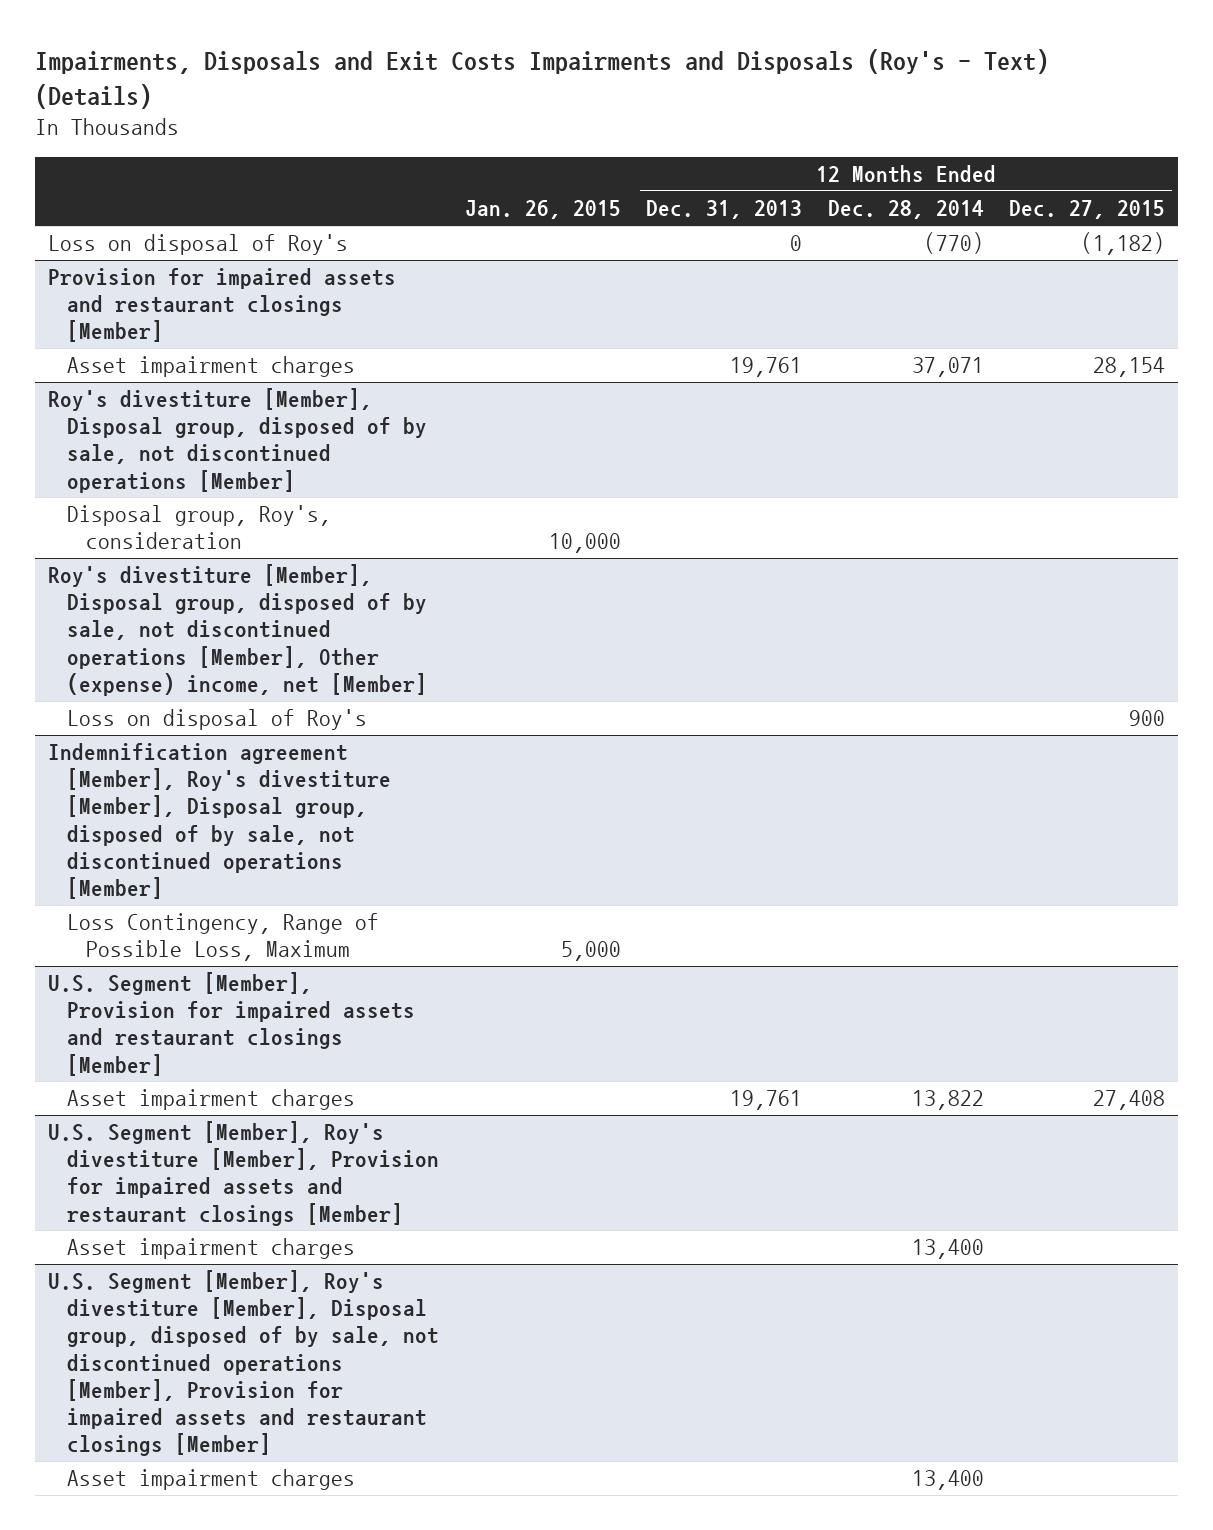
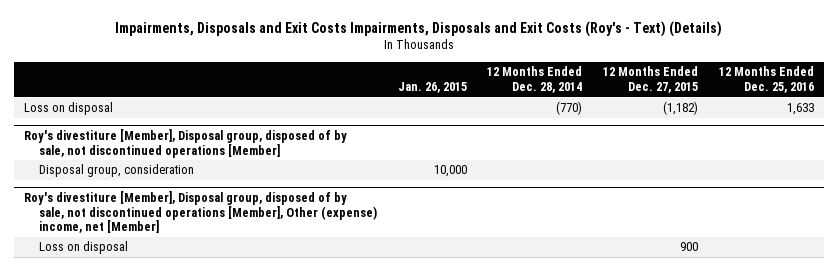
[34,49,1049,110] Impairments, Disposals and Exit Costs Impairments and Disposals (Roy's - Text) (Details) -> [114,20,722,37] Impairments, Disposals and Exit Costs Impairments, Disposals and Exit Costs (Roy's - Text) (Details)
[646,200,803,220] Dec. 31, 2013 -> none
none -> [718,66,814,93] 12 Months Ended Dec. 25, 2016
[47,268,396,343] Provision for impaired assets and restaurant closings [Member] -> none
[67,356,356,378] Asset impairment charges -> none
[47,234,348,256] Loss on disposal of Roy's -> [23,102,113,116] Loss on disposal
[67,505,332,550] Disposal group, Roy's, consideration -> [38,164,194,178] Disposal group, consideration
[47,743,392,899] Indemnification agreement [Member], Roy's divestiture [Member], Disposal group, disposed of by sale, not discontinued operations [Member] -> none
[67,913,380,962] Loss Contingency, Range of Possible Loss, Maximum -> none
[47,972,416,1076] U.S. Segment [Member], Provision for impaired assets and restaurant closings [Member] -> none
[67,1089,356,1111] Asset impairment charges -> none
[47,1121,440,1226] U.S. Segment [Member], Roy's divestiture [Member], Provision for impaired assets and restaurant closings [Member] -> none
[67,1238,356,1260] Asset impairment charges -> none
[47,1270,440,1456] U.S. Segment [Member], Roy's divestiture [Member], Disposal group, disposed of by sale, not discontinued operations [Member], Provision for impaired assets and restaurant closings [Member] -> none
[67,1469,356,1491] Asset impairment charges -> none
[67,709,368,731] Loss on disposal of Roy's -> [38,241,128,255] Loss on disposal

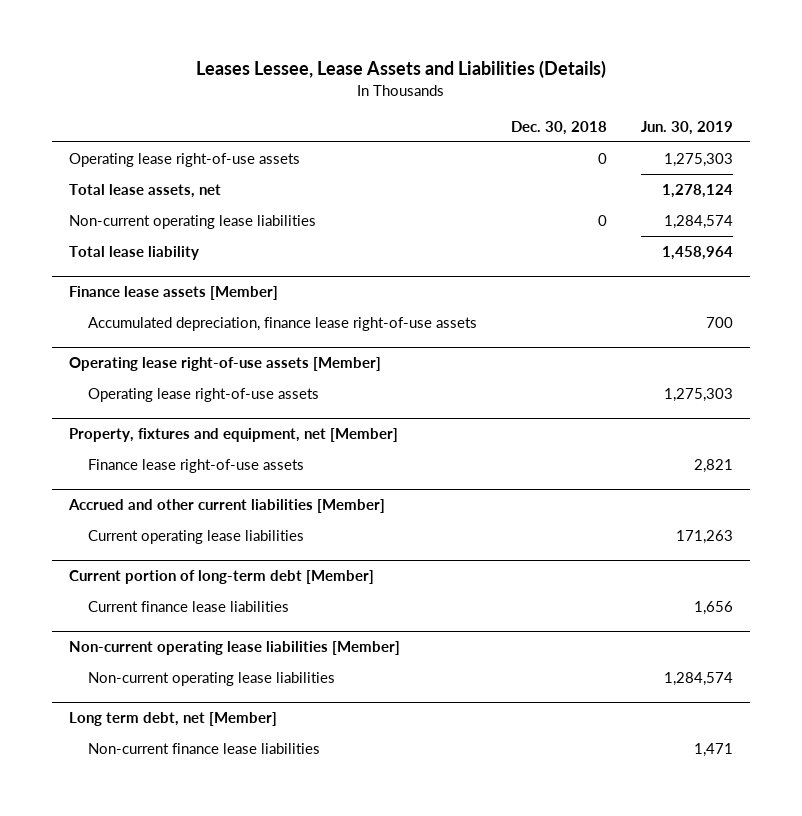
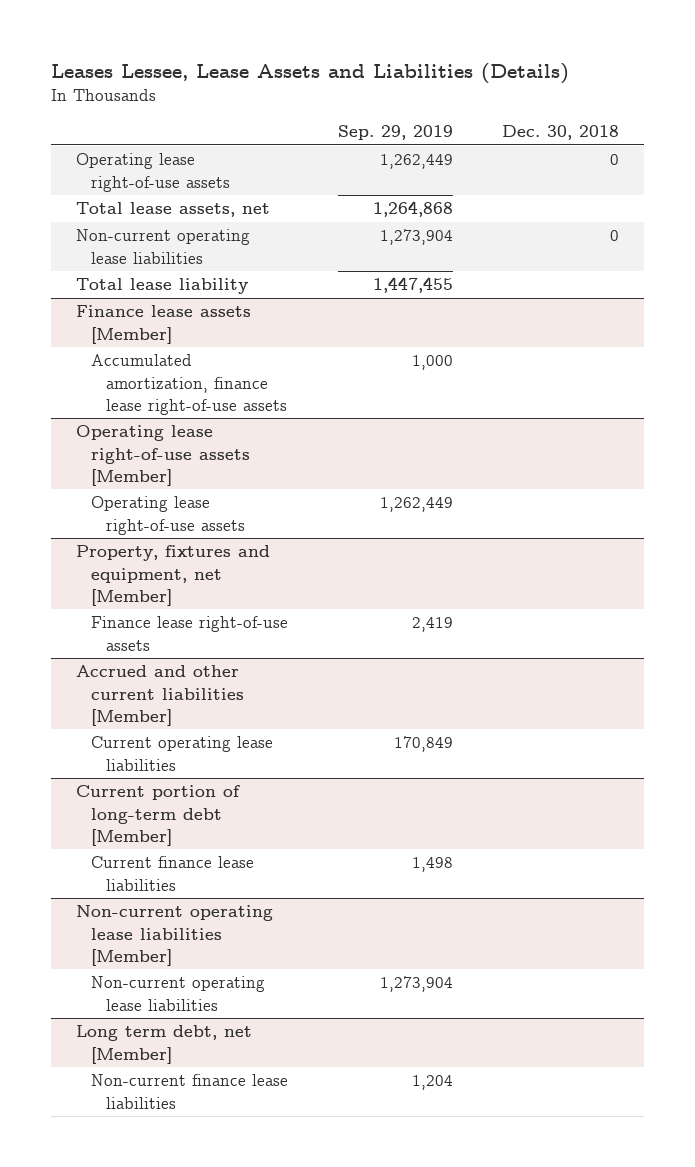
[641,121,734,136] Jun. 30, 2019 -> none
none -> [337,125,453,141] Sep. 29, 2019
[88,316,478,331] Accumulated depreciation, finance lease right-of-use assets -> [91,354,288,415] Accumulated amortization, finance lease right-of-use assets

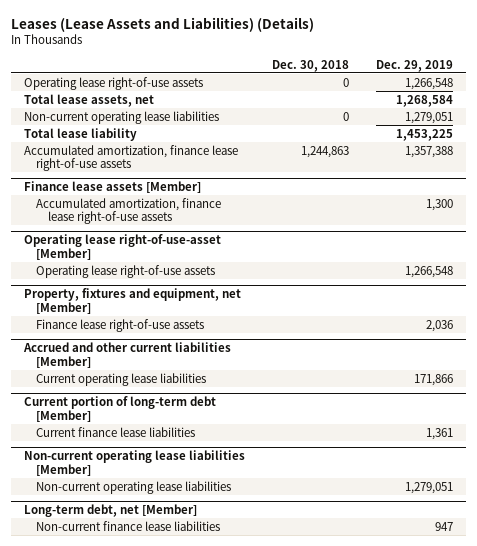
[51,62,570,84] Leases Lessee, Lease Assets and Liabilities (Details) -> [10,16,314,32] Leases (Lease Assets and Liabilities) (Details)
[337,125,453,141] Sep. 29, 2019 -> none
none -> [375,59,453,72] Dec. 29, 2019
none -> [24,144,239,172] Accumulated amortization, finance lease right-of-use assets
[75,425,251,486] Operating lease right-of-use assets [Member] -> [24,234,222,260] Operating lease right-of-use-asset [Member]
[75,1025,252,1064] Long term debt, net [Member] -> [24,504,198,518] Long-term debt, net [Member]

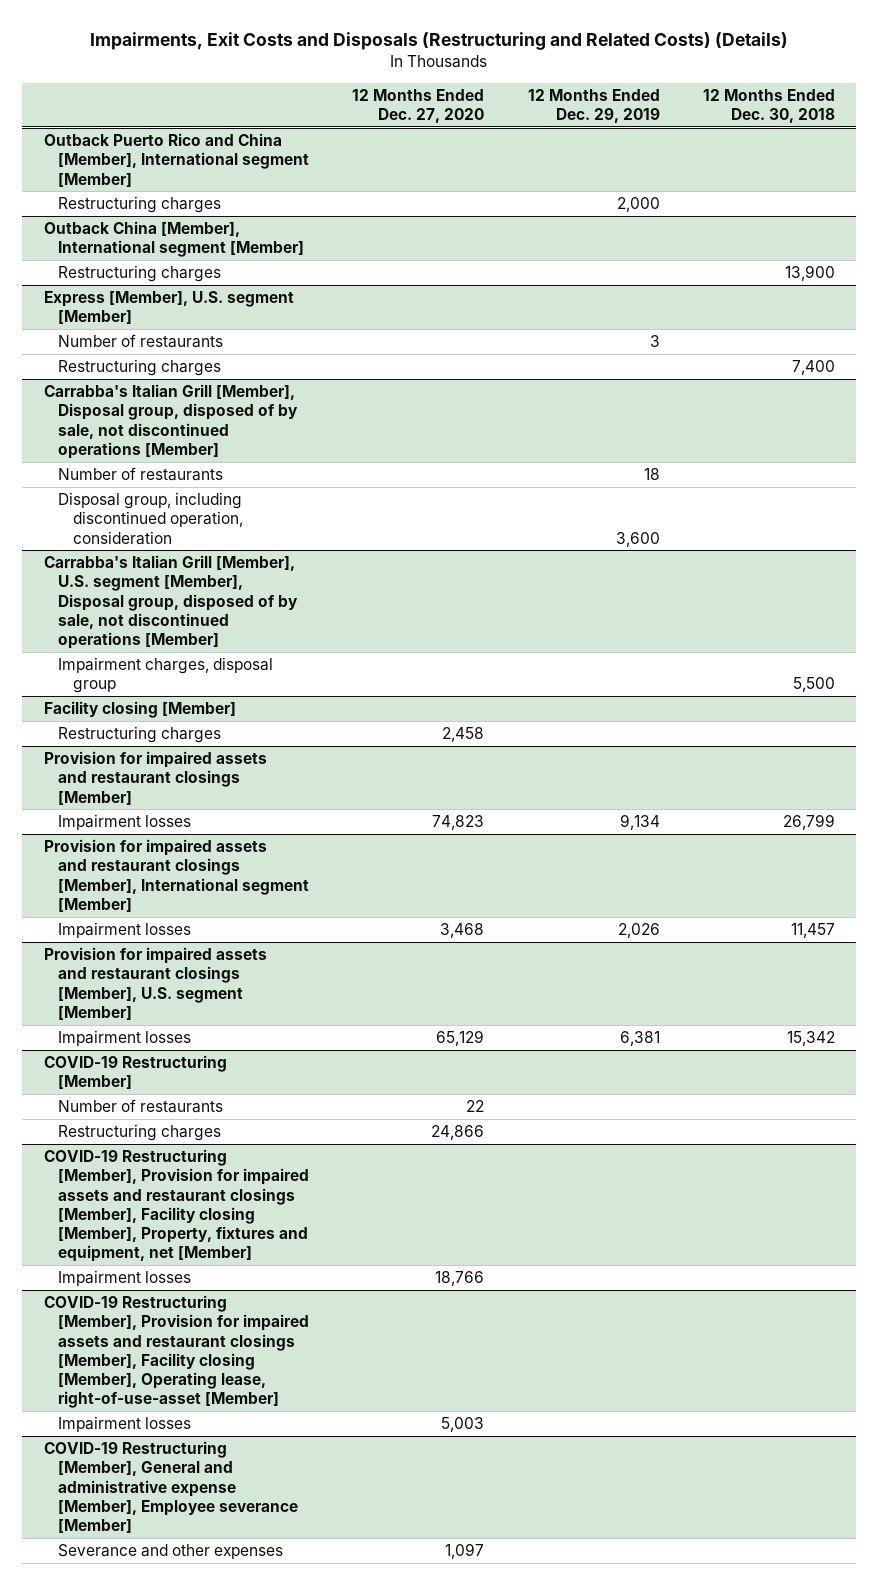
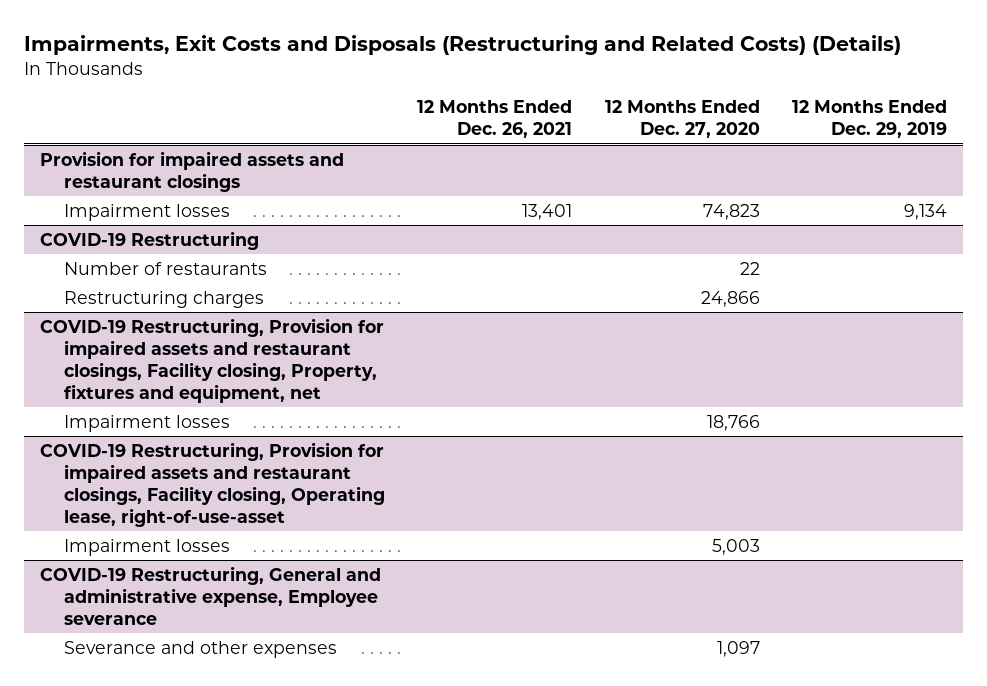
[702,88,835,123] 12 Months Ended Dec. 30, 2018 -> none
none -> [417,100,573,139] 12 Months Ended Dec. 26, 2021
[44,132,310,187] Outback Puerto Rico and China [Member], International segment [Member] -> none
[58,195,222,213] Restructuring charges -> none
[44,220,305,258] Outback China [Member], International segment [Member] -> none
[58,264,222,282] Restructuring charges -> none
[44,290,295,325] Express [Member], U.S. segment [Member] -> none
[58,333,224,348] Number of restaurants -> none
[58,358,222,376] Restructuring charges -> none
[44,383,299,459] Carrabba's Italian Grill [Member], Disposal group, disposed of by sale, not discontinued operations [Member] -> none
[58,466,224,481] Number of restaurants -> none
[58,491,243,545] Disposal group, including discontinued operation, consideration -> none
[44,554,299,650] Carrabba's Italian Grill [Member], U.S. segment [Member], Disposal group, disposed of by sale, not discontinued operations [Member] -> none
[58,656,274,694] Impairment charges, disposal group -> none
[44,700,237,718] Facility closing [Member] -> none
[58,725,222,743] Restructuring charges -> none
[44,750,268,805] Provision for impaired assets and restaurant closings [Member] -> [40,150,345,192] Provision for impaired assets and restaurant closings
[44,838,310,912] Provision for impaired assets and restaurant closings [Member], International segment [Member] -> none
[58,921,192,938] Impairment losses -> none
[44,946,268,1020] Provision for impaired assets and restaurant closings [Member], U.S. segment [Member] -> none
[58,1029,192,1046] Impairment losses -> none
[44,1054,228,1090] COVID-19 Restructuring [Member] -> [40,230,260,250] COVID-19 Restructuring
[44,1148,310,1263] COVID-19 Restructuring [Member], Provision for impaired assets and restaurant closings [Member], Facility closing [Member], Property, fixtures and equipment, net [Member] -> [40,317,385,404] COVID-19 Restructuring, Provision for impaired assets and restaurant closings, Facility closing, Property, fixtures and equipment, net
[44,1294,310,1409] COVID-19 Restructuring [Member], Provision for impaired assets and restaurant closings [Member], Facility closing [Member], Operating lease, right-of-use-asset [Member] -> [40,441,386,528] COVID-19 Restructuring, Provision for impaired assets and restaurant closings, Facility closing, Operating lease, right-of-use-asset
[44,1440,299,1534] COVID-19 Restructuring [Member], General and administrative expense [Member], Employee severance [Member] -> [40,565,382,625] COVID-19 Restructuring, General and administrative expense, Employee severance

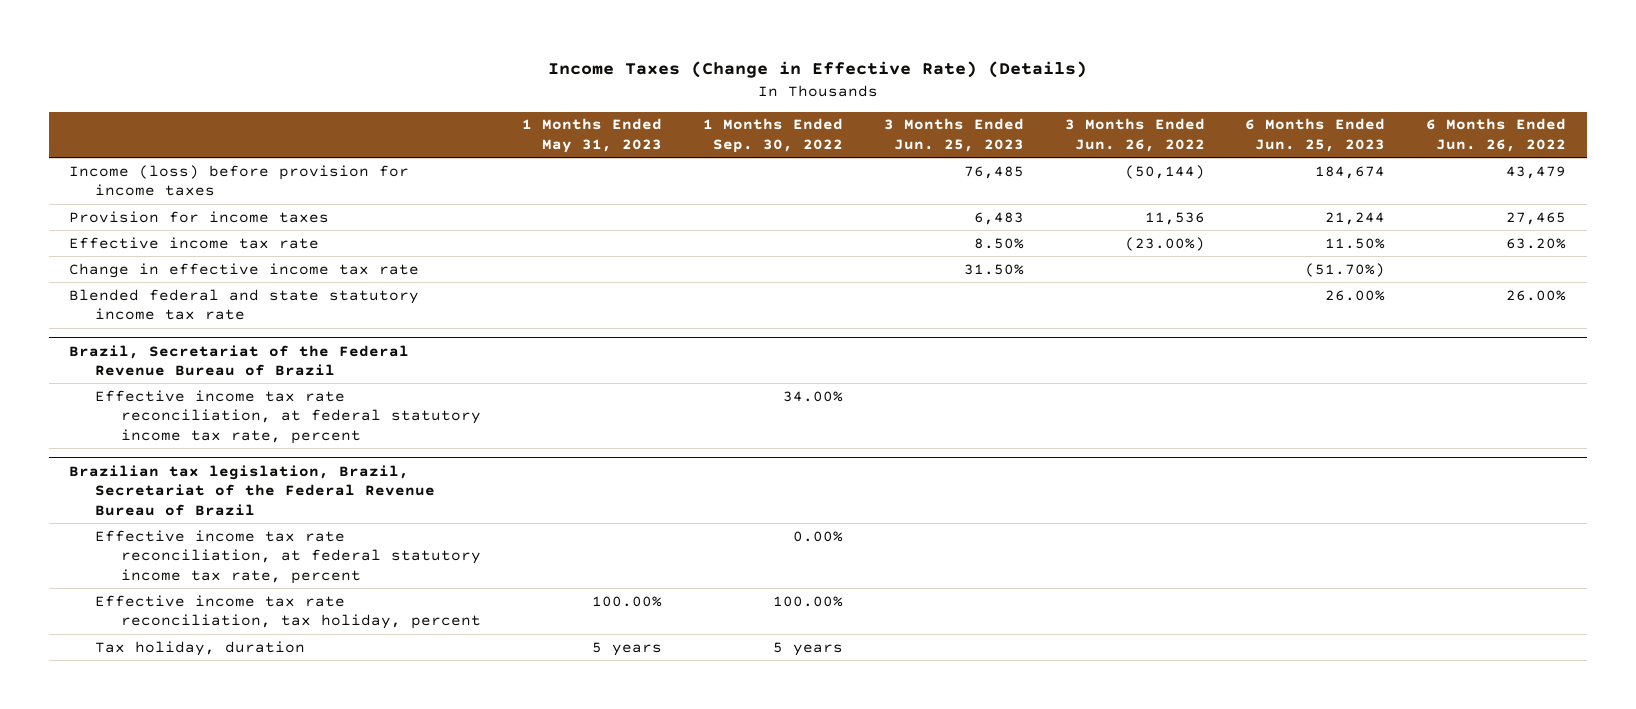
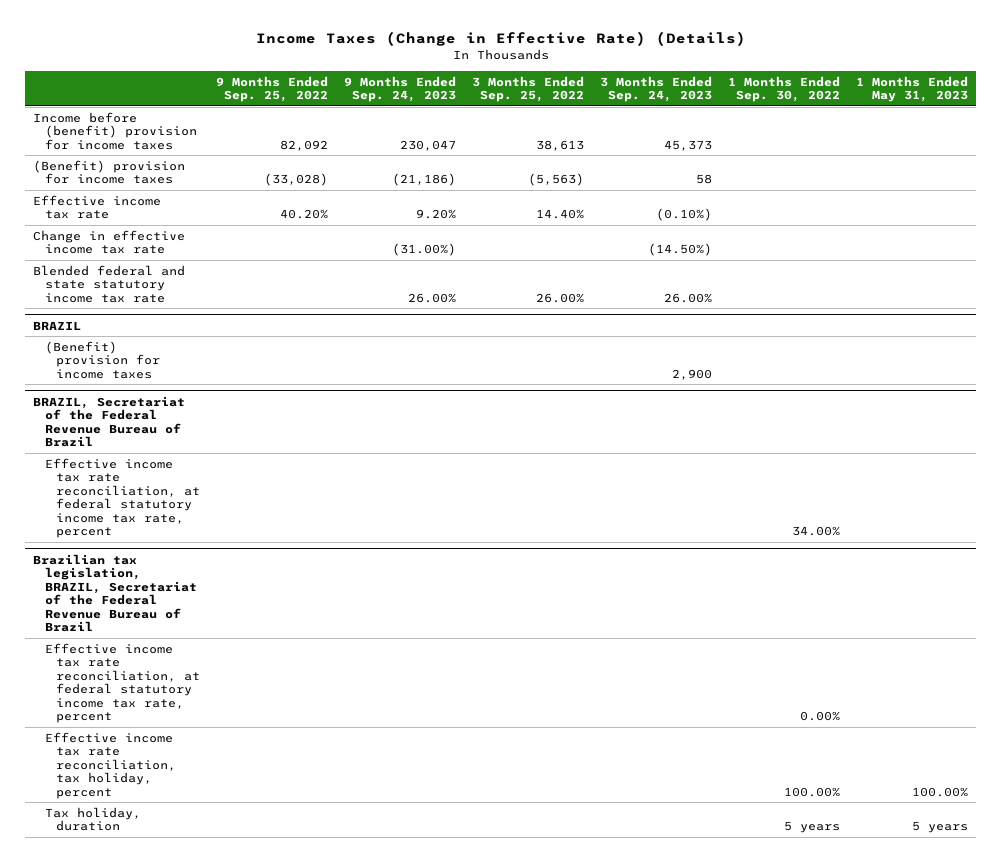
[883,118,1024,153] 3 Months Ended Jun. 25, 2023 -> none
[1064,118,1205,153] 3 Months Ended Jun. 26, 2022 -> none
[1245,118,1386,153] 6 Months Ended Jun. 25, 2023 -> none
[1426,118,1567,153] 6 Months Ended Jun. 26, 2022 -> none
none -> [216,75,329,103] 9 Months Ended Sep. 25, 2022
none -> [344,75,457,103] 9 Months Ended Sep. 24, 2023
none -> [472,75,585,103] 3 Months Ended Sep. 25, 2022
none -> [600,75,713,103] 3 Months Ended Sep. 24, 2023
[69,164,410,197] Income (loss) before provision for income taxes -> [33,111,197,150] Income before (benefit) provision for income taxes
[69,210,330,223] Provision for income taxes -> [33,159,186,185] (Benefit) provision for income taxes
none -> [33,320,82,330] BRAZIL
none -> [44,340,161,379] (Benefit) provision for income taxes
[69,344,410,377] Brazil, Secretariat of the Federal Revenue Bureau of Brazil -> [33,395,186,448] BRAZIL, Secretariat of the Federal Revenue Bureau of Brazil
[69,464,436,516] Brazilian tax legislation, Brazil, Secretariat of the Federal Revenue Bureau of Brazil -> [33,553,197,633] Brazilian tax legislation, BRAZIL, Secretariat of the Federal Revenue Bureau of Brazil

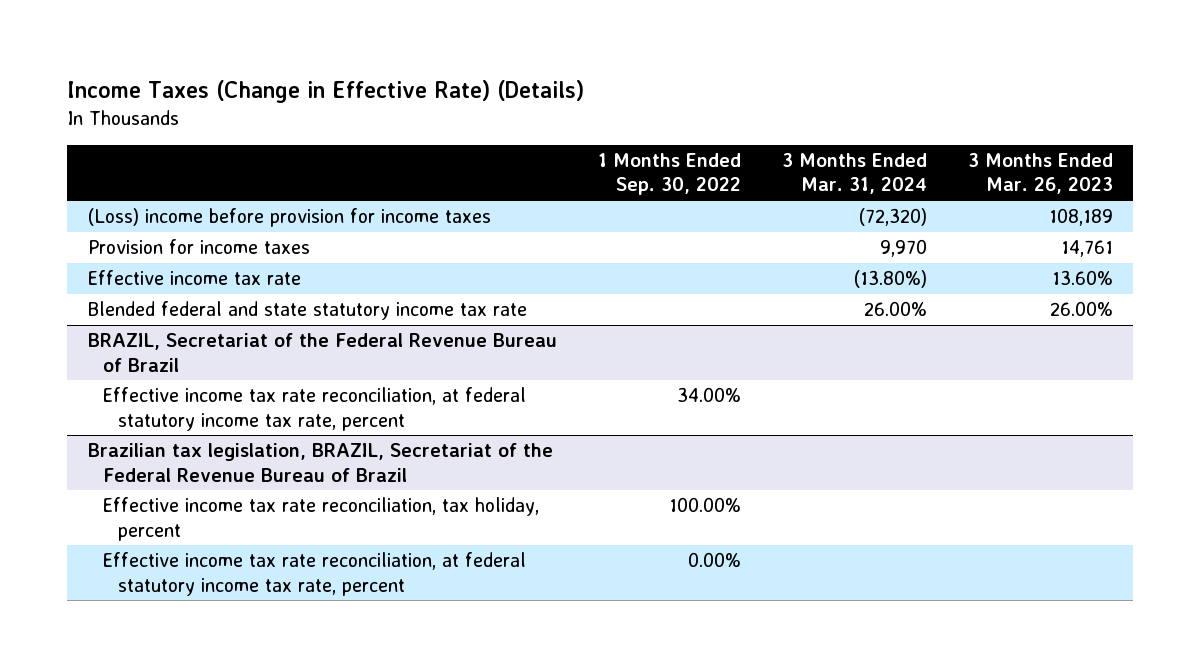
[216,75,329,103] 9 Months Ended Sep. 25, 2022 -> none
[344,75,457,103] 9 Months Ended Sep. 24, 2023 -> none
[472,75,585,103] 3 Months Ended Sep. 25, 2022 -> none
[600,75,713,103] 3 Months Ended Sep. 24, 2023 -> none
[856,75,969,103] 1 Months Ended May 31, 2023 -> none
none -> [781,152,927,195] 3 Months Ended Mar. 31, 2024
none -> [967,152,1113,195] 3 Months Ended Mar. 26, 2023
[33,111,197,150] Income before (benefit) provision for income taxes -> [87,208,491,228] (Loss) income before provision for income taxes
[33,159,186,185] (Benefit) provision for income taxes -> [87,239,310,255] Provision for income taxes
[33,229,186,255] Change in effective income tax rate -> none
[33,320,82,330] BRAZIL -> none
[44,340,161,379] (Benefit) provision for income taxes -> none
[44,806,141,832] Tax holiday, duration -> none
[44,642,201,724] Effective income tax rate reconciliation, at federal statutory income tax rate, percent -> [102,552,526,596] Effective income tax rate reconciliation, at federal statutory income tax rate, percent

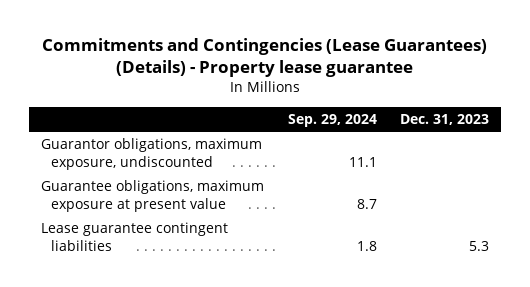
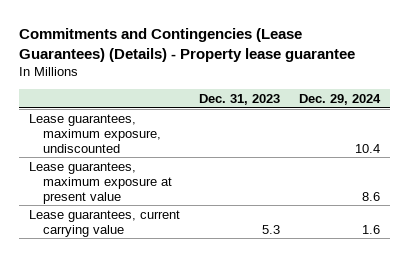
[287,113,377,127] Sep. 29, 2024 -> none
none -> [299,93,382,105] Dec. 29, 2024
[40,138,262,171] Guarantor obligations, maximum exposure, undiscounted -> [28,113,162,153] Lease guarantees, maximum exposure, undiscounted
[40,180,264,213] Guarantee obligations, maximum exposure at present value -> [28,161,173,204] Lease guarantees, maximum exposure at present value
[40,222,228,252] Lease guarantee contingent liabilities -> [28,209,180,237] Lease guarantees, current carrying value

